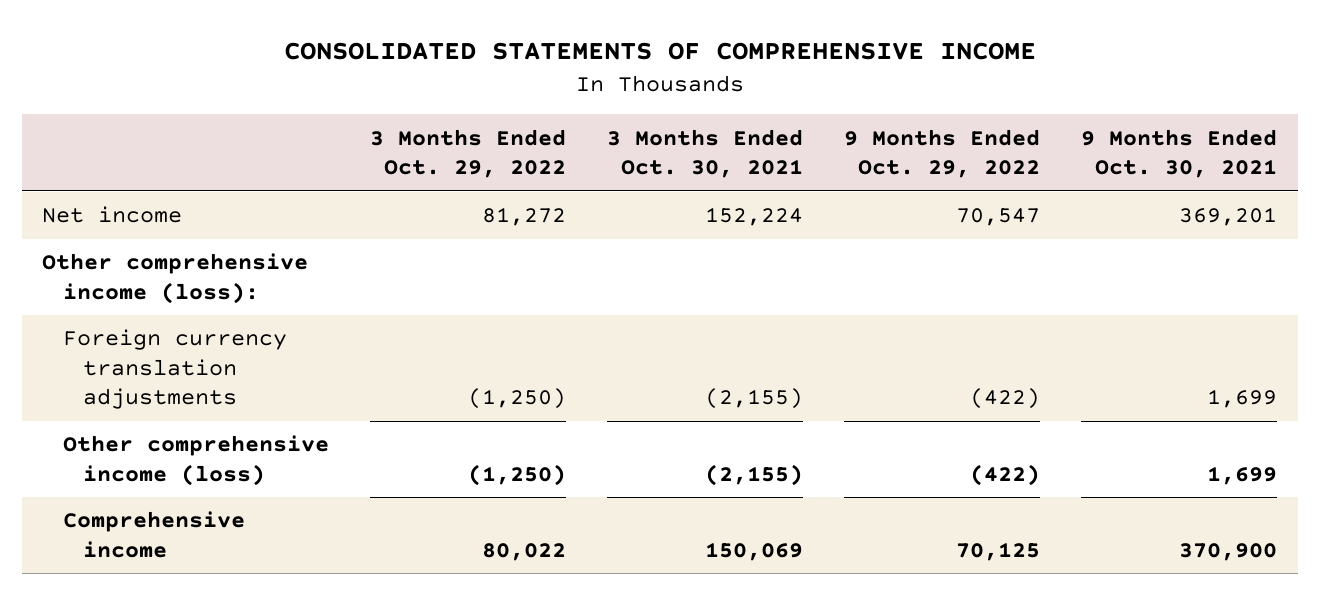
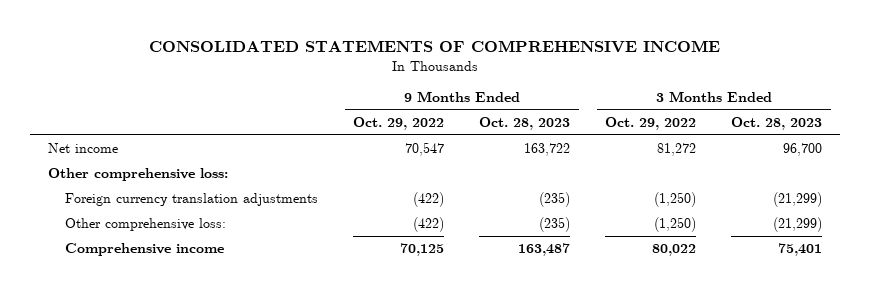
[606,128,803,179] 3 Months Ended Oct. 30, 2021 -> none
[1081,128,1278,179] 9 Months Ended Oct. 30, 2021 -> none
none -> [479,117,571,131] Oct. 28, 2023
none -> [731,117,823,131] Oct. 28, 2023
[42,253,309,304] Other comprehensive income (loss): -> [47,168,228,182] Other comprehensive loss:
[62,435,329,486] Other comprehensive income (loss) -> [65,218,227,232] Other comprehensive loss:

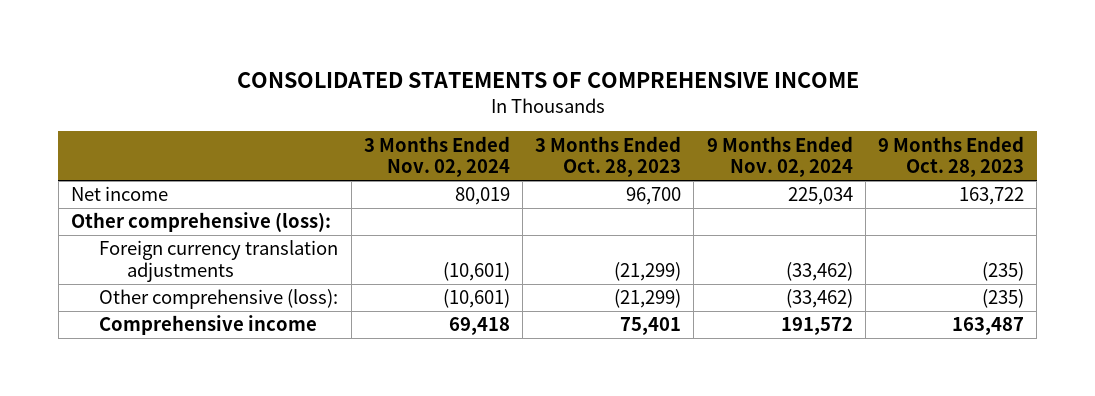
[353,117,445,131] Oct. 29, 2022 -> none
[605,117,697,131] Oct. 29, 2022 -> none
none -> [363,135,510,178] 3 Months Ended Nov. 02, 2024
none -> [706,135,853,178] 9 Months Ended Nov. 02, 2024
[47,168,228,182] Other comprehensive loss: -> [71,212,332,233] Other comprehensive (loss):
[65,218,227,232] Other comprehensive loss: -> [99,289,339,310] Other comprehensive (loss):

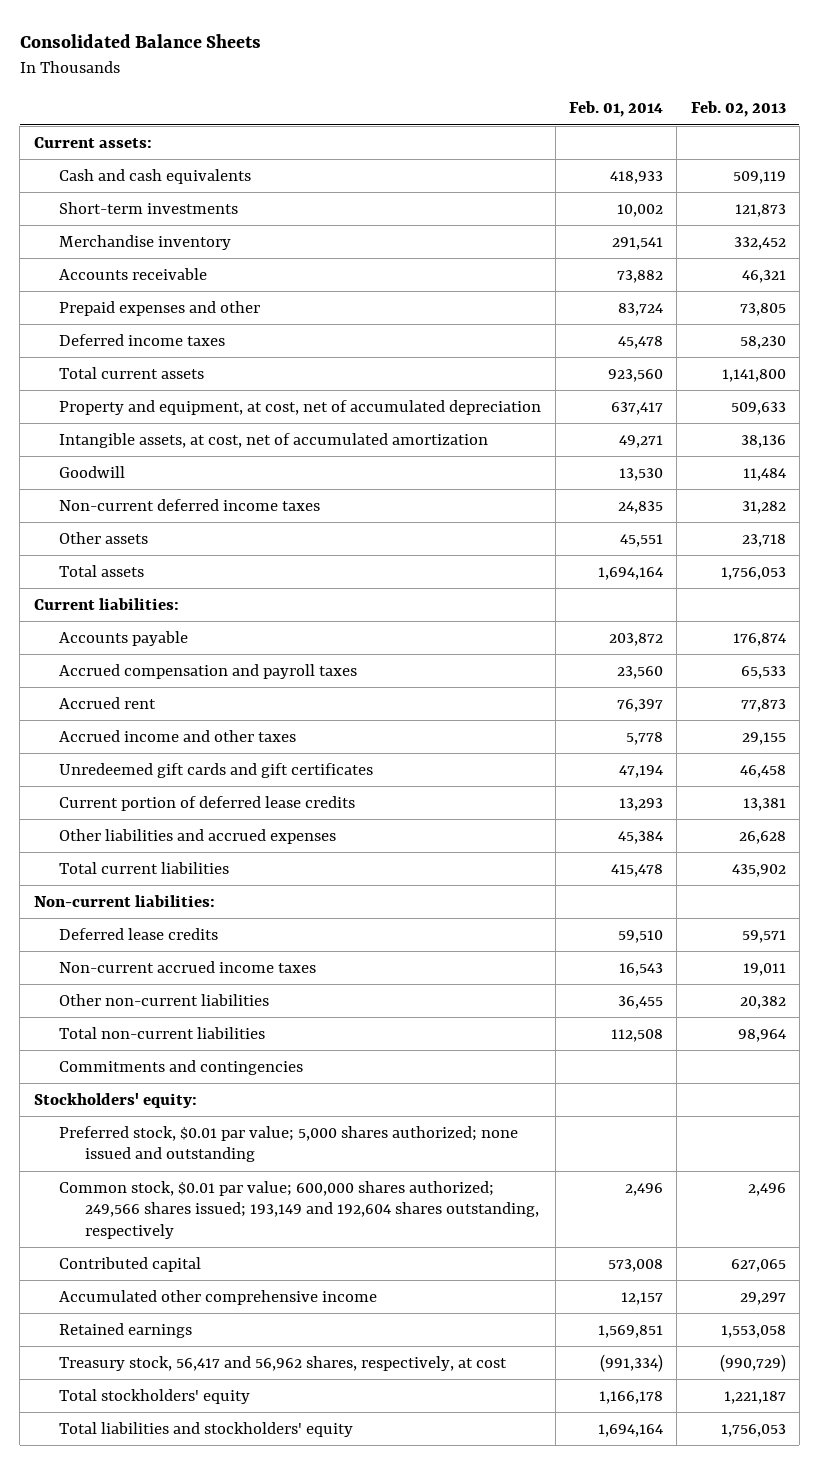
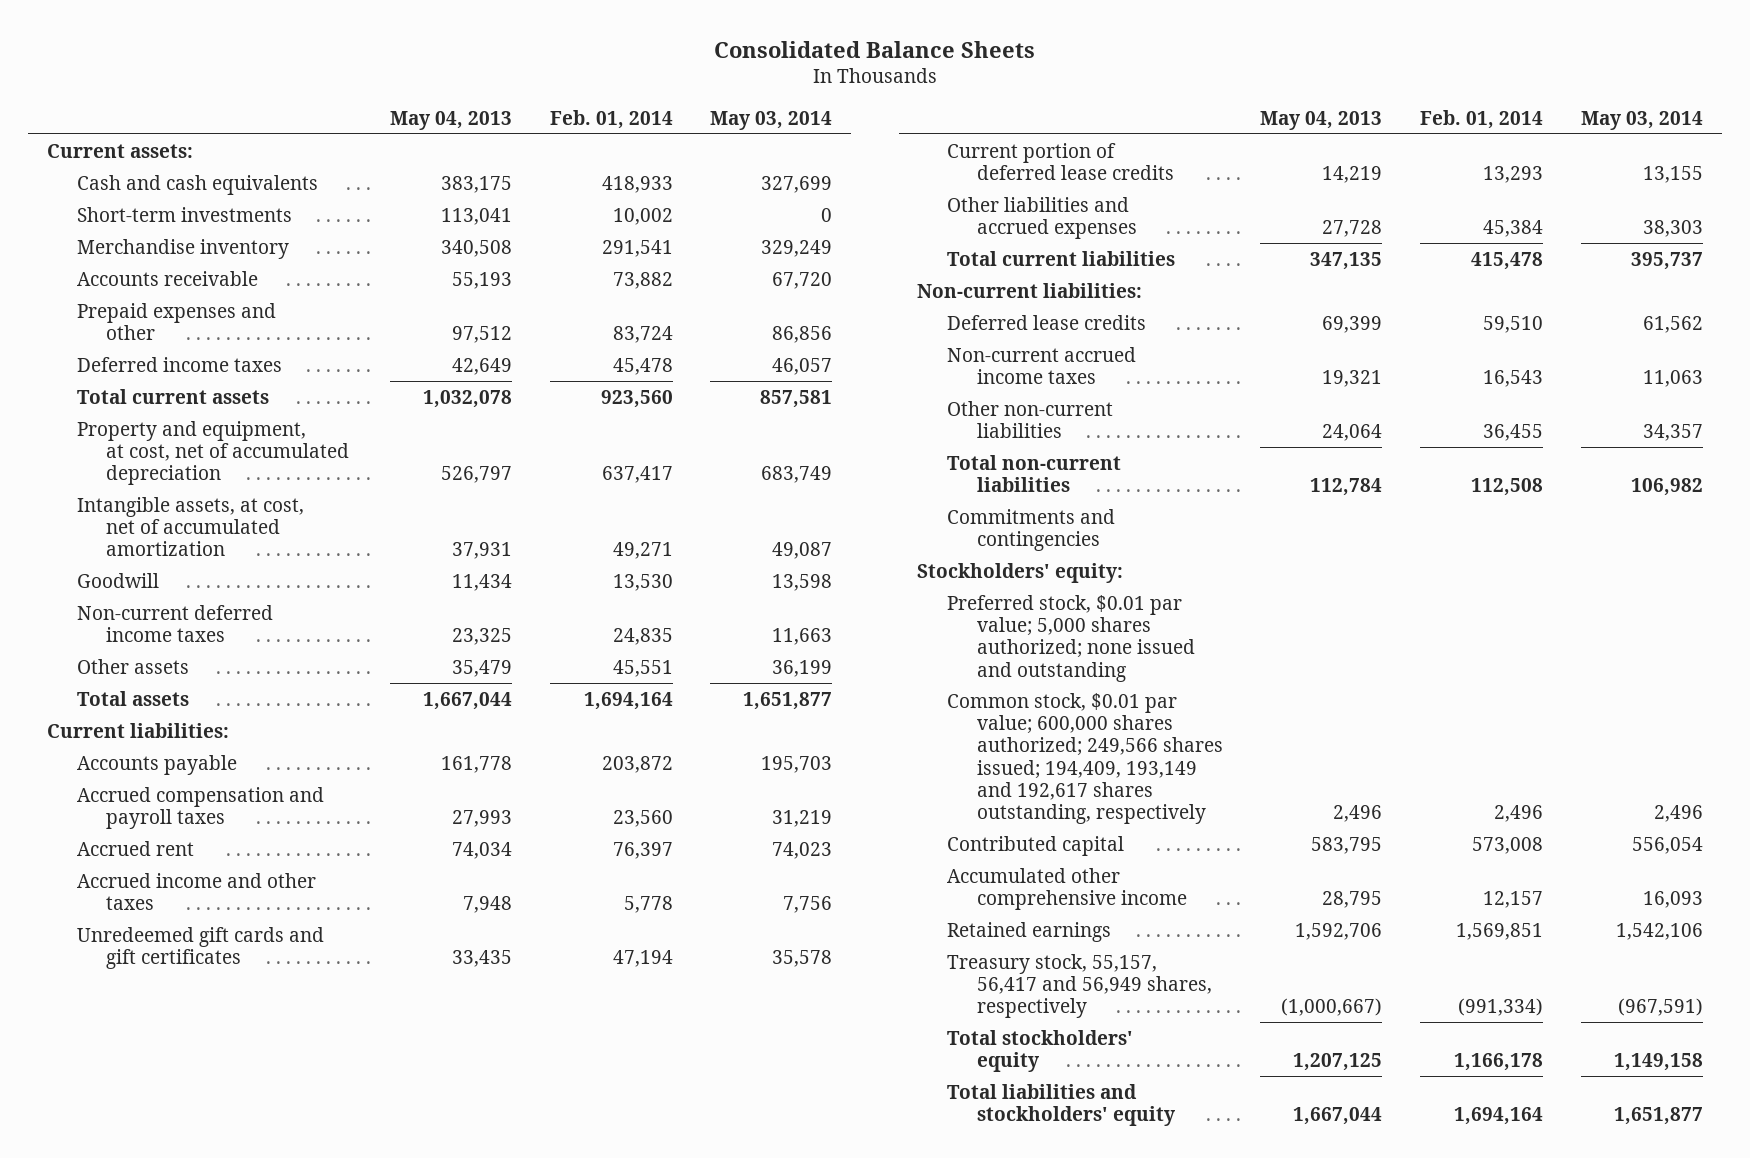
[690,101,786,118] Feb. 02, 2013 -> none
none -> [390,110,513,130] May 04, 2013
none -> [710,110,833,130] May 03, 2014
[59,1180,539,1239] Common stock, $0.01 par value; 600,000 shares authorized; 249,566 shares issued; 193,149 and 192,604 shares outstanding, respectively -> [947,692,1223,825] Common stock, $0.01 par value; 600,000 shares authorized; 249,566 shares issued; 194,409, 193,149 and 192,617 shares outstanding, respectively
[59,1355,508,1371] Treasury stock, 56,417 and 56,962 shares, respectively, at cost -> [947,953,1212,1019] Treasury stock, 55,157, 56,417 and 56,949 shares, respectively

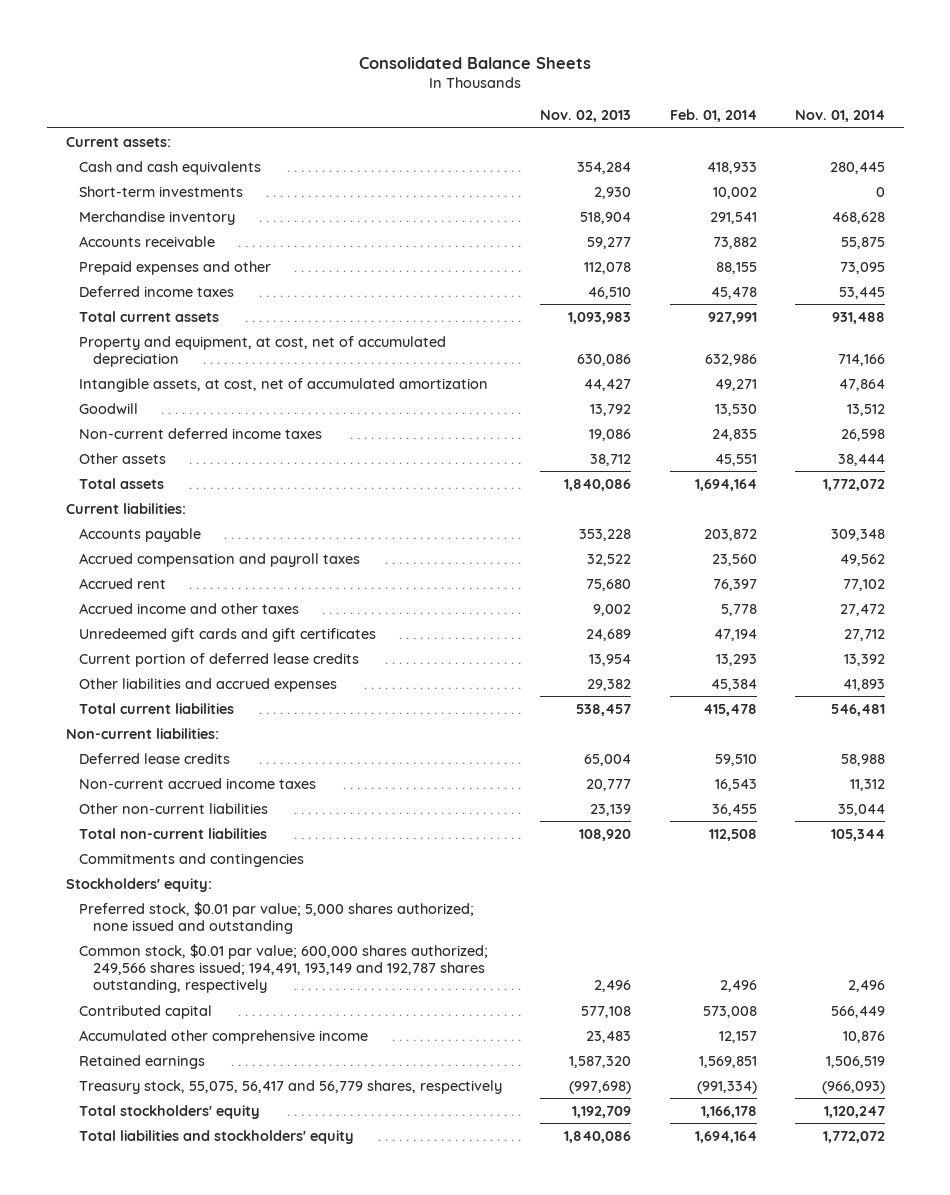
[390,110,513,130] May 04, 2013 -> none
[710,110,833,130] May 03, 2014 -> none
none -> [540,110,632,123] Nov. 02, 2013
none -> [794,110,885,123] Nov. 01, 2014
[612,325,673,343] 83,724 -> [715,261,757,274] 88,155
[600,389,673,408] 923,560 -> [707,311,757,324] 927,991
[601,466,673,484] 637,417 -> [704,353,757,366] 632,986
[947,692,1223,825] Common stock, $0.01 par value; 600,000 shares authorized; 249,566 shares issued; 194,409, 193,149 and 192,617 shares outstanding, respectively -> [79,943,489,994] Common stock, $0.01 par value; 600,000 shares authorized; 249,566 shares issued; 194,491, 193,149 and 192,787 shares outstanding, respectively
[947,953,1212,1019] Treasury stock, 55,157, 56,417 and 56,949 shares, respectively -> [79,1079,503,1094] Treasury stock, 55,075, 56,417 and 56,779 shares, respectively

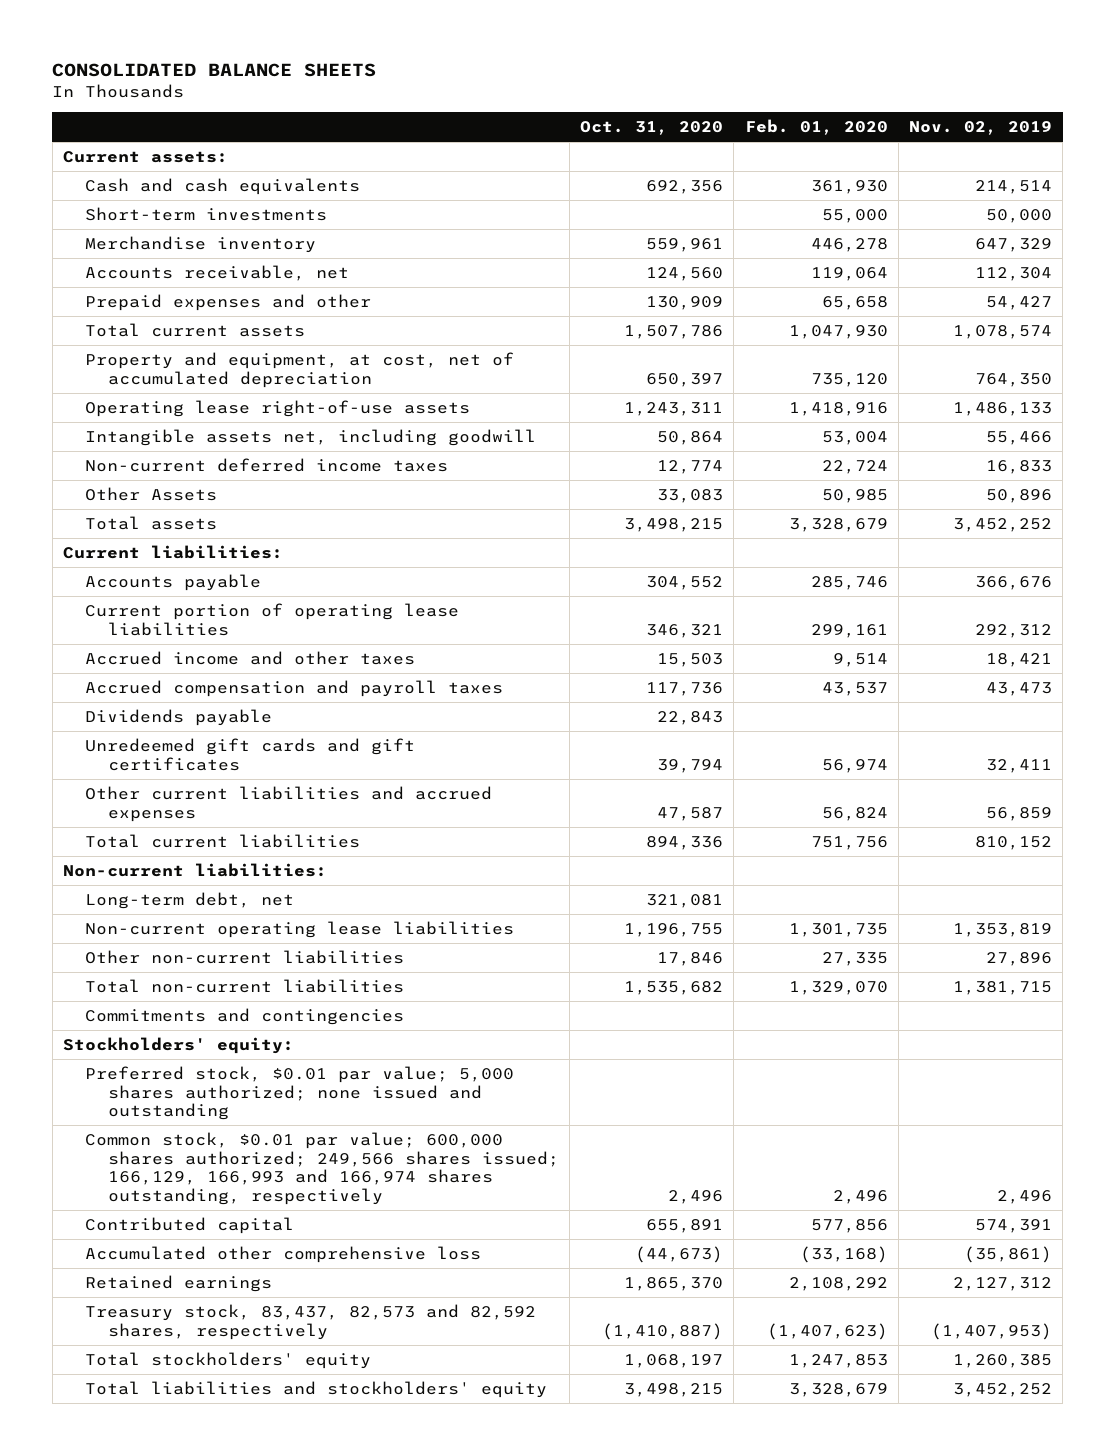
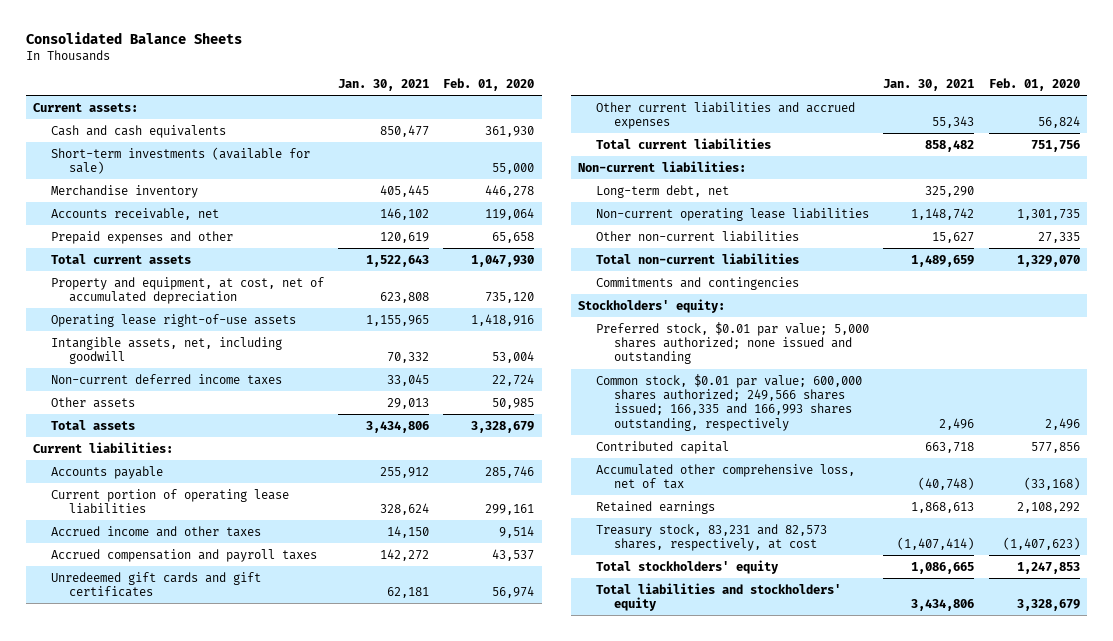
[52,63,377,78] CONSOLIDATED BALANCE SHEETS -> [25,32,242,45] Consolidated Balance Sheets
[580,121,724,136] Oct. 31, 2020 -> none
[909,121,1053,136] Nov. 02, 2019 -> none
none -> [338,78,430,91] Jan. 30, 2021
[85,206,328,221] Short-term investments -> [51,146,311,175] Short-term investments (available for sale)
[85,428,537,446] Intangible assets net, including goodwill -> [51,336,283,365] Intangible assets, net, including goodwill
[85,486,218,501] Other Assets -> [51,396,136,408] Other assets
[85,708,273,726] Dividends payable -> none
[85,1131,559,1205] Common stock, $0.01 par value; 600,000 shares authorized; 249,566 shares issued; 166,129, 166,993 and 166,974 shares outstanding, respectively -> [596,373,863,431] Common stock, $0.01 par value; 600,000 shares authorized; 249,566 shares issued; 166,335 and 166,993 shares outstanding, respectively
[85,1245,482,1263] Accumulated other comprehensive loss -> [596,463,856,490] Accumulated other comprehensive loss, net of tax
[85,1303,537,1340] Treasury stock, 83,437, 82,573 and 82,592 shares, respectively -> [596,523,828,552] Treasury stock, 83,231 and 82,573 shares, respectively, at cost

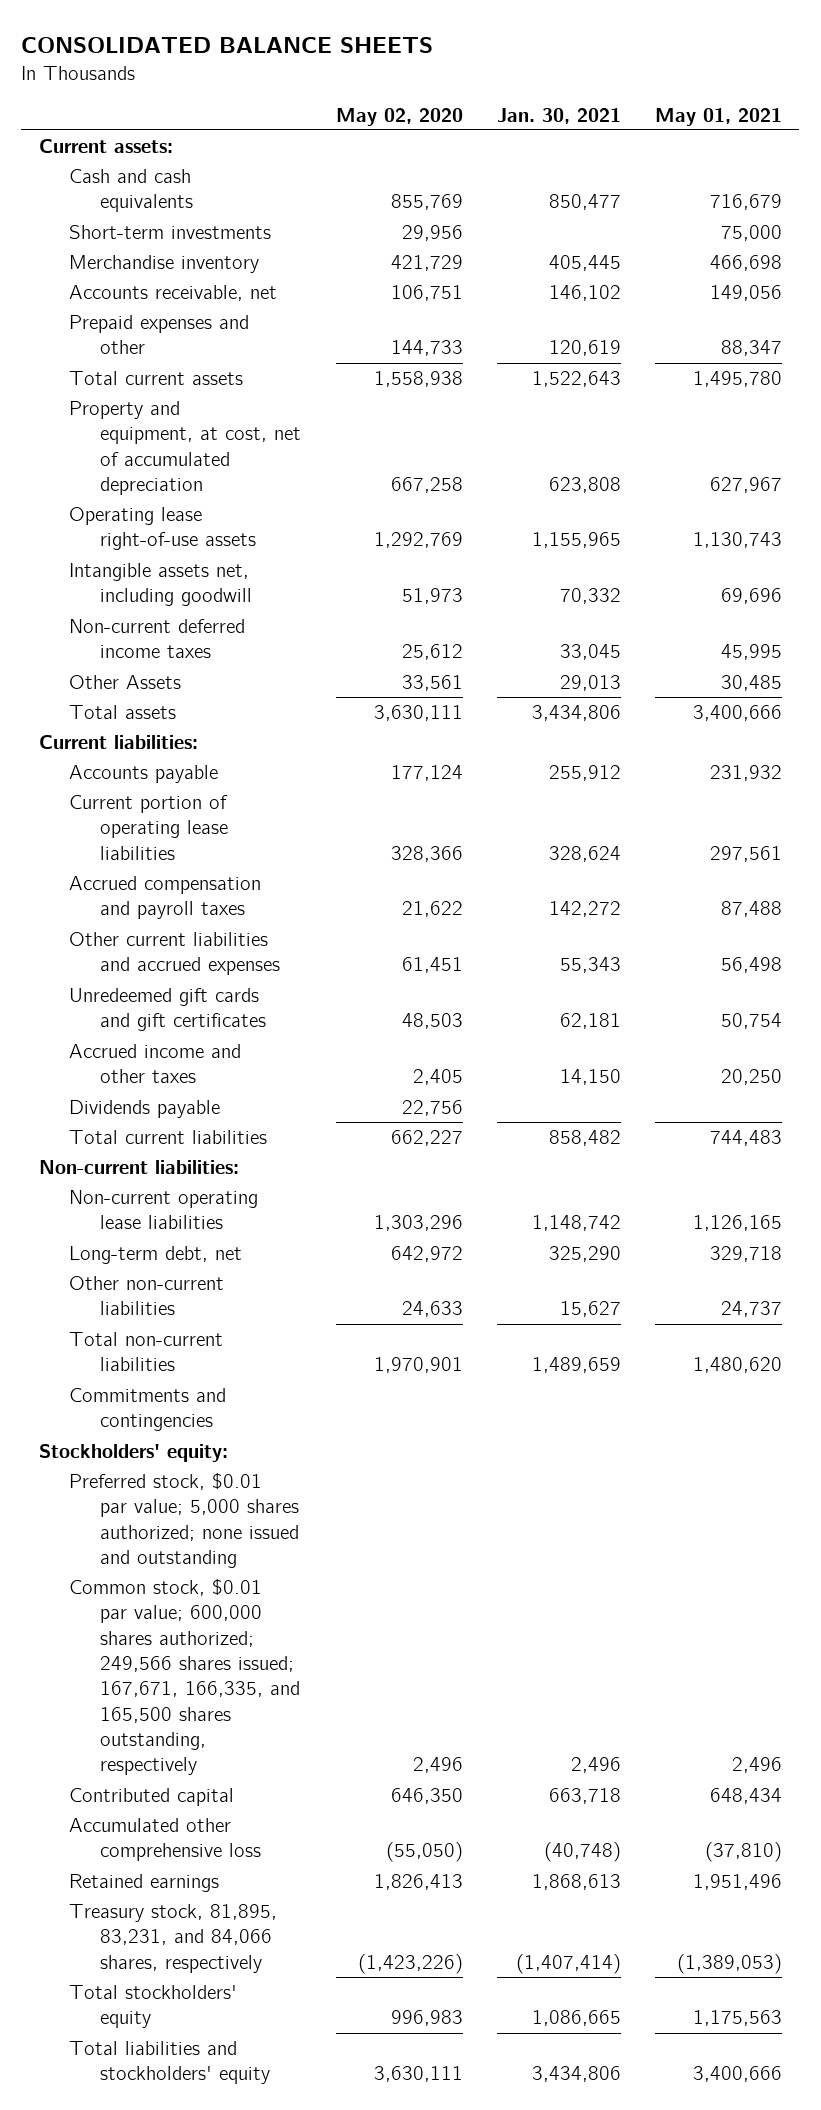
[25,32,242,45] Consolidated Balance Sheets -> [21,36,434,53] CONSOLIDATED BALANCE SHEETS
[443,77,535,91] Feb. 01, 2020 -> none
none -> [335,107,463,126] May 02, 2020
none -> [655,107,783,126] May 01, 2021
[51,146,311,175] Short-term investments (available for sale) -> [69,225,272,240] Short-term investments
[51,336,283,365] Intangible assets, net, including goodwill -> [69,563,253,607] Intangible assets net, including goodwill
[51,396,136,408] Other assets -> [69,675,182,690] Other Assets
[51,571,262,598] Unredeemed gift cards and gift certificates -> [69,988,267,1032] Unredeemed gift cards and gift certificates
[51,525,262,537] Accrued income and other taxes -> [69,1044,242,1084] Accrued income and other taxes
none -> [69,1100,221,1119] Dividends payable
[596,184,730,198] Long-term debt, net -> [69,1246,243,1265] Long-term debt, net
[596,373,863,431] Common stock, $0.01 par value; 600,000 shares authorized; 249,566 shares issued; 166,335 and 166,993 shares outstanding, respectively -> [69,1579,301,1776] Common stock, $0.01 par value; 600,000 shares authorized; 249,566 shares issued; 167,671, 166,335, and 165,500 shares outstanding, respectively
[596,463,856,490] Accumulated other comprehensive loss, net of tax -> [69,1818,262,1862] Accumulated other comprehensive loss
[596,523,828,552] Treasury stock, 83,231 and 82,573 shares, respectively, at cost -> [69,1904,278,1973] Treasury stock, 81,895, 83,231, and 84,066 shares, respectively

